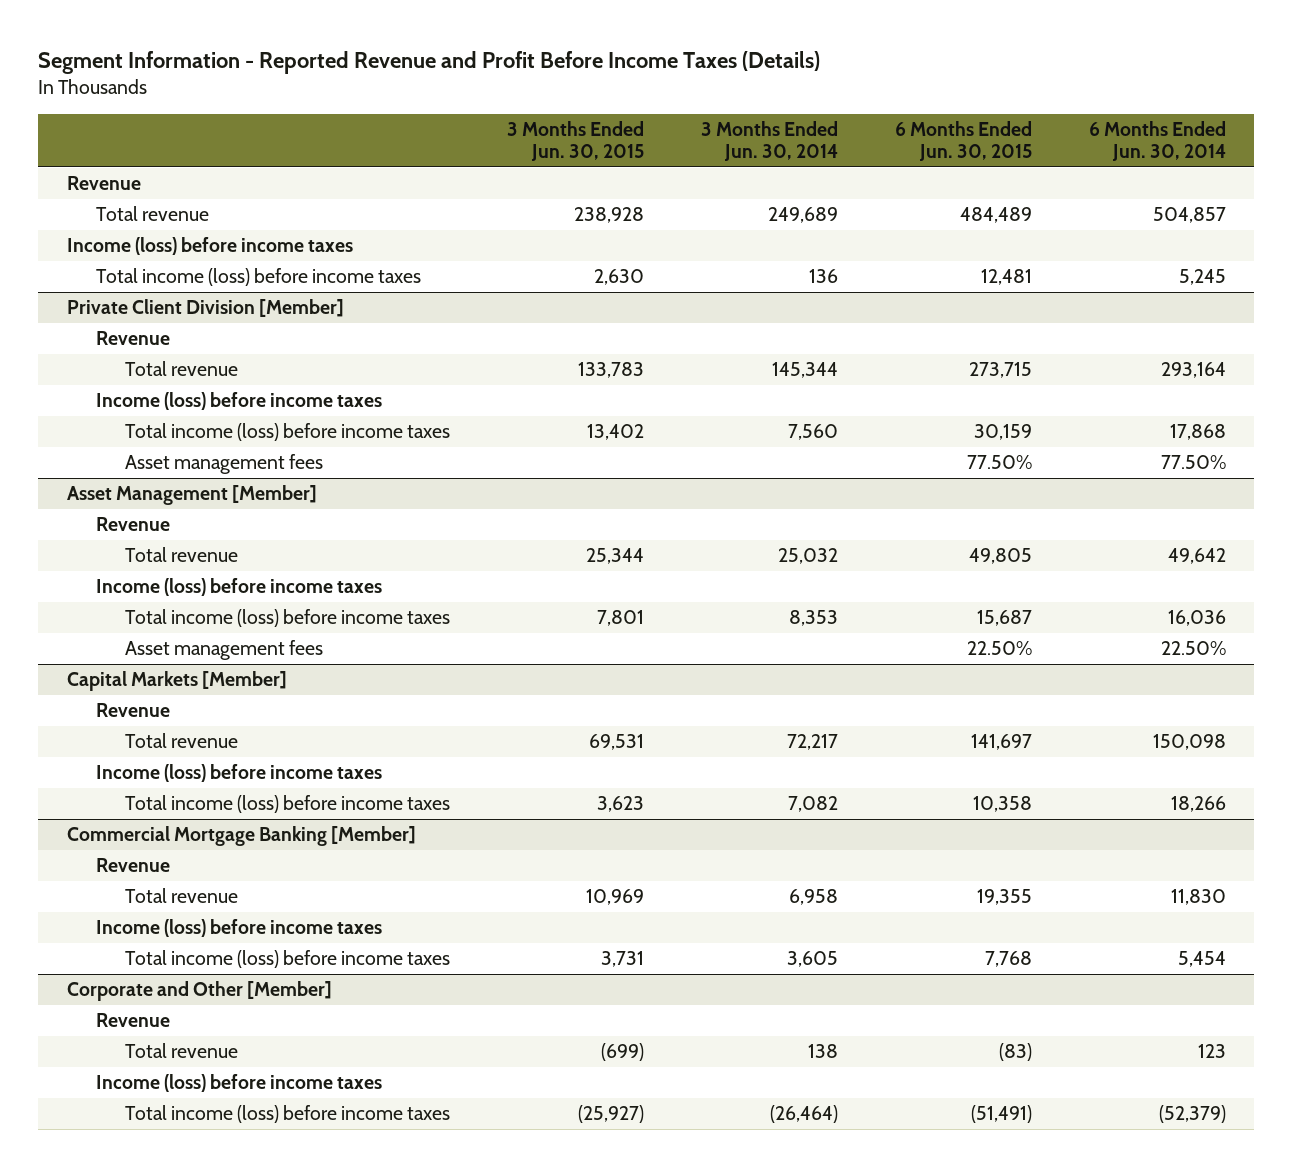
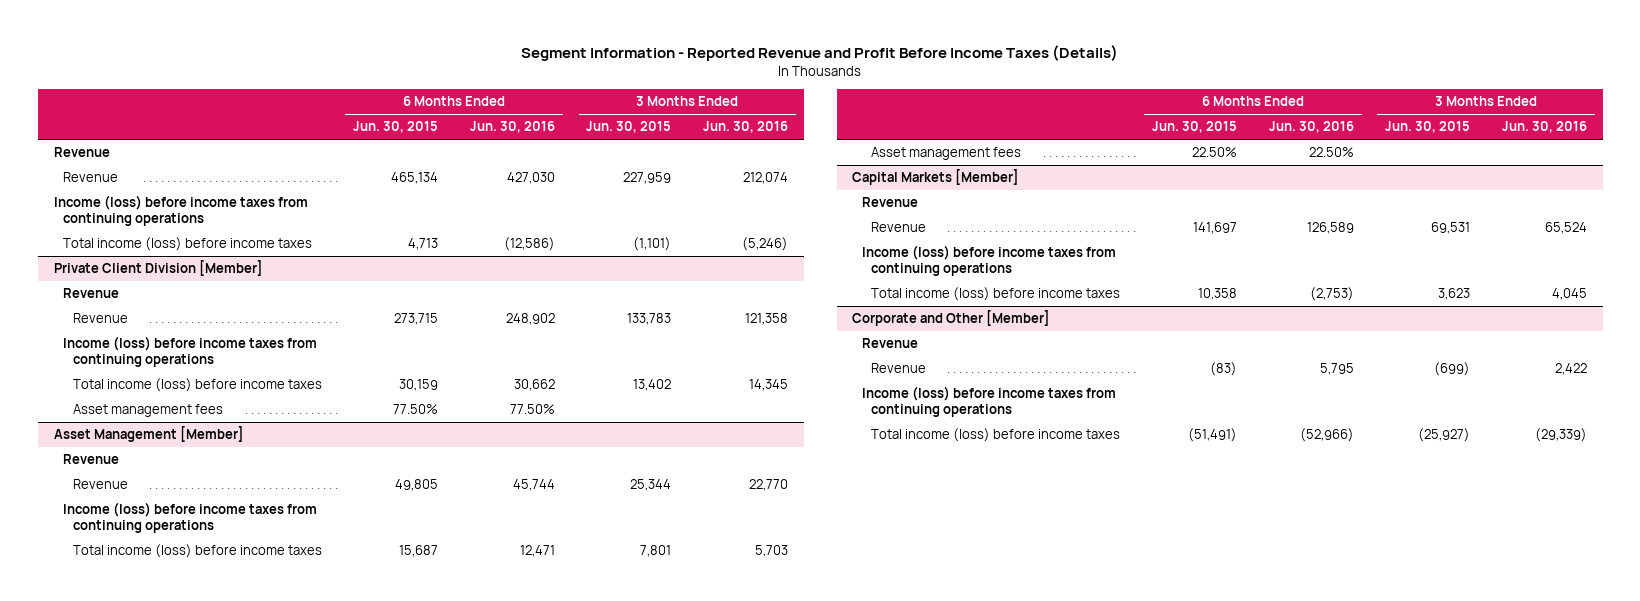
[701,120,839,162] 3 Months Ended Jun. 30, 2014 -> none
[1088,120,1226,162] 6 Months Ended Jun. 30, 2014 -> none
none -> [469,121,555,134] Jun. 30, 2016
none -> [703,121,789,134] Jun. 30, 2016
[95,206,209,222] Total revenue -> [63,172,119,183] Revenue
[574,207,645,224] 238,928 -> [623,172,672,185] 227,959
[959,207,1032,224] 484,489 -> [391,172,439,185] 465,134
[66,237,353,256] Income (loss) before income taxes -> [53,195,308,226] Income (loss) before income taxes from continuing operations
[594,269,645,286] 2,630 -> [633,237,672,252] (1,101)
[980,269,1032,286] 12,481 -> [408,238,439,251] 4,713
[125,361,239,377] Total revenue -> [72,313,128,324] Revenue
[95,392,382,411] Income (loss) before income taxes -> [63,336,318,367] Income (loss) before income taxes from continuing operations
[125,547,239,563] Total revenue -> [72,479,128,490] Revenue
[95,578,382,597] Income (loss) before income taxes -> [63,502,318,533] Income (loss) before income taxes from continuing operations
[125,733,239,749] Total revenue -> [871,222,927,233] Revenue
[95,764,382,783] Income (loss) before income taxes -> [861,245,1116,276] Income (loss) before income taxes from continuing operations
[66,826,416,847] Commercial Mortgage Banking [Member] -> none
[95,858,170,873] Revenue -> none
[125,888,239,904] Total revenue -> none
[95,919,382,938] Income (loss) before income taxes -> none
[125,950,451,969] Total income (loss) before income taxes -> none
[125,1043,239,1059] Total revenue -> [871,363,927,374] Revenue
[95,1074,382,1093] Income (loss) before income taxes -> [861,386,1116,417] Income (loss) before income taxes from continuing operations

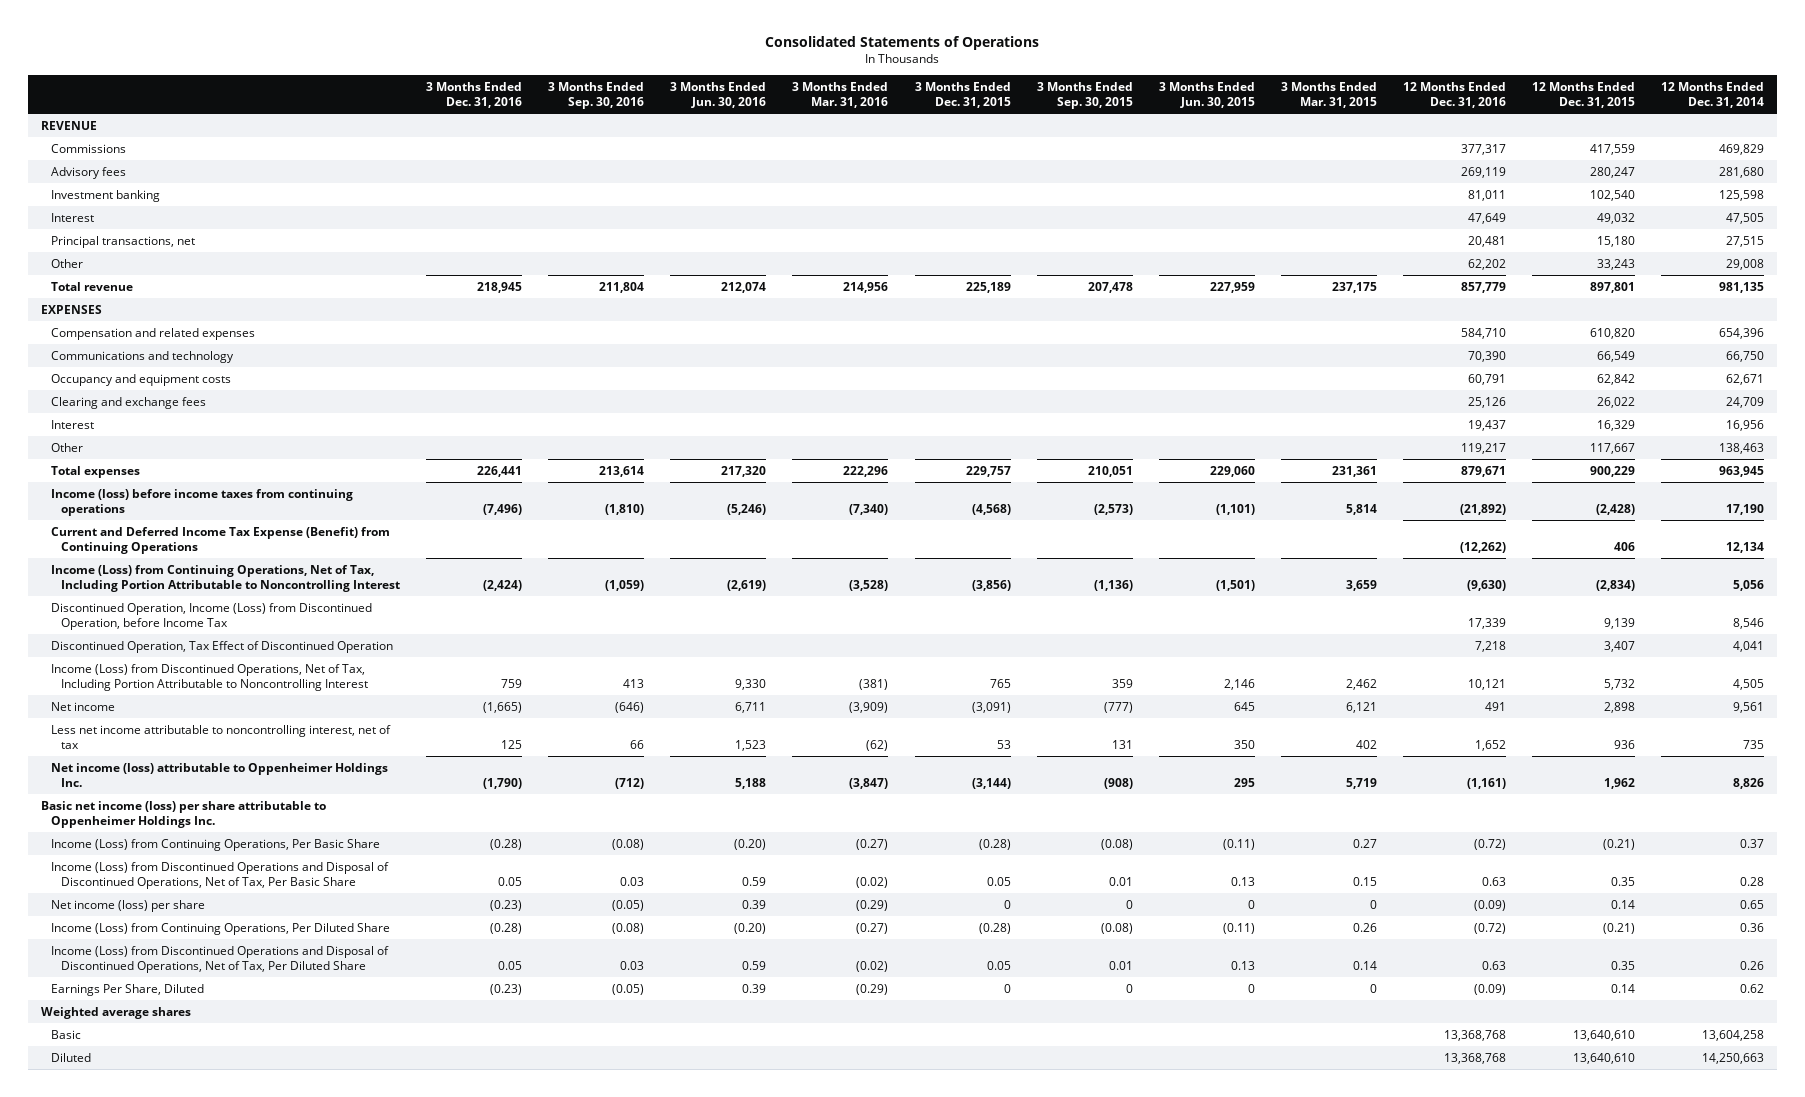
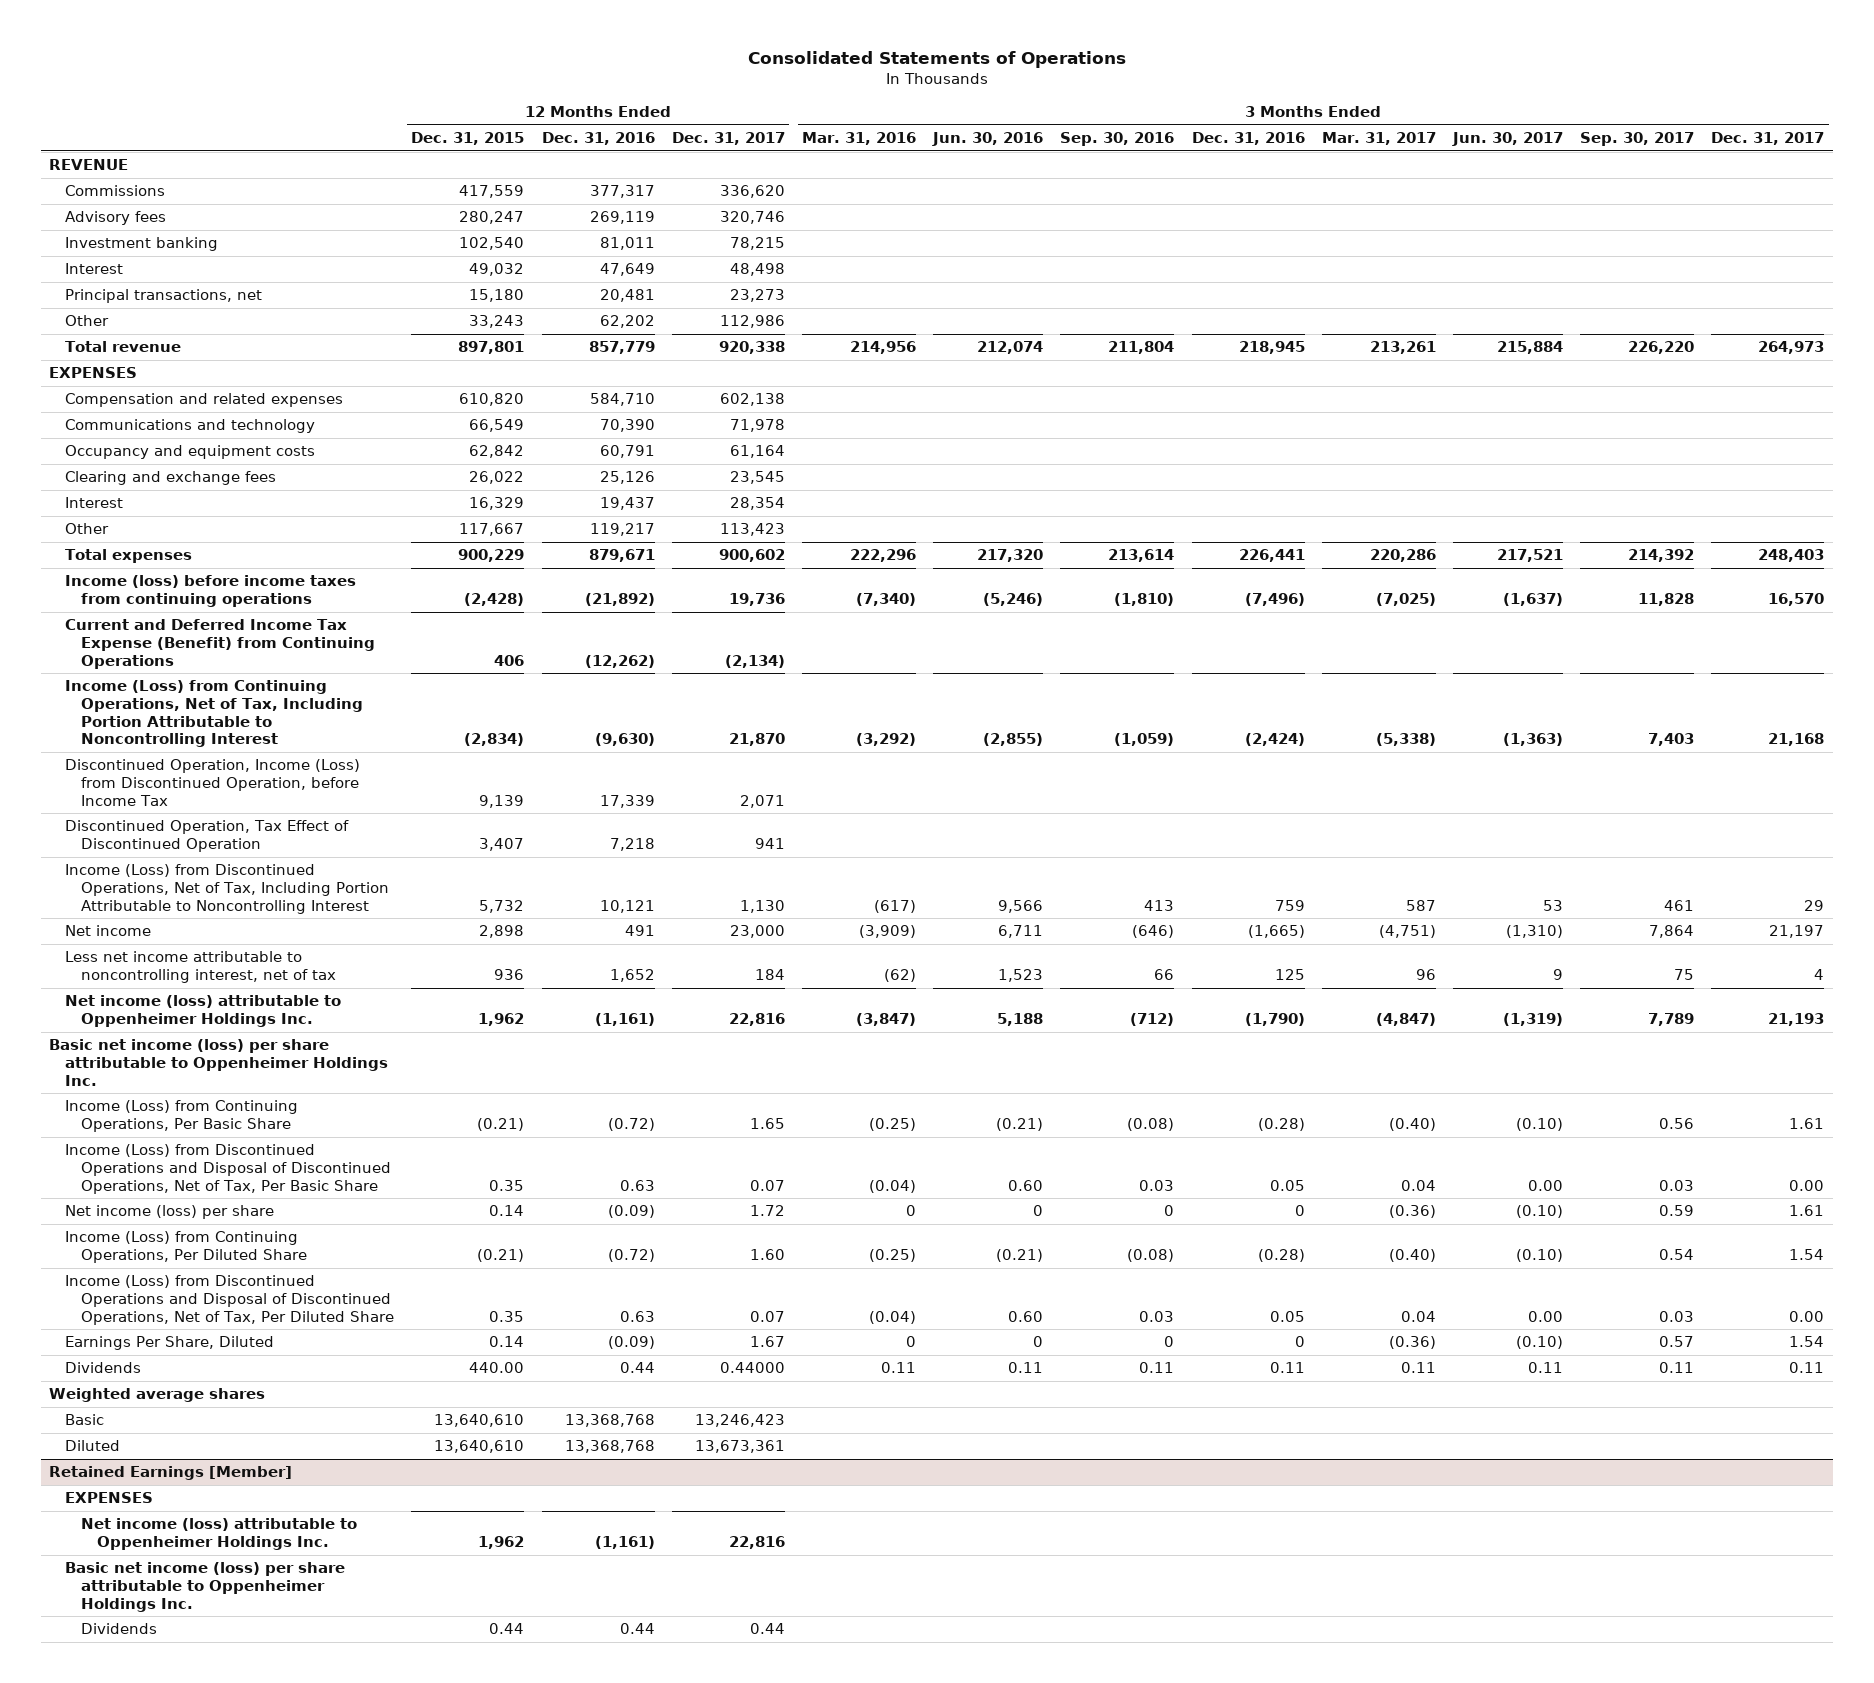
[914,81,1011,109] 3 Months Ended Dec. 31, 2015 -> none
[1036,81,1133,110] 3 Months Ended Sep. 30, 2015 -> none
[1158,81,1255,109] 3 Months Ended Jun. 30, 2015 -> none
[1280,81,1377,109] 3 Months Ended Mar. 31, 2015 -> none
[1661,81,1765,109] 12 Months Ended Dec. 31, 2014 -> none
none -> [671,131,785,145] Dec. 31, 2017
none -> [1321,131,1436,145] Mar. 31, 2017
none -> [1452,131,1564,146] Jun. 30, 2017
none -> [1580,131,1695,146] Sep. 30, 2017
none -> [1711,131,1825,145] Dec. 31, 2017
[727,580,767,592] (2,619) -> [983,733,1044,747] (2,855)
[849,580,889,592] (3,528) -> [855,733,916,747] (3,292)
[735,679,767,691] 9,330 -> [998,899,1044,913] 9,566
[859,679,889,691] (381) -> [873,899,916,913] (617)
[734,838,767,850] (0.20) -> [996,1118,1044,1132] (0.21)
[856,838,889,850] (0.27) -> [868,1118,916,1132] (0.25)
[742,877,767,887] 0.59 -> [1008,1179,1044,1191] 0.60
[856,877,889,889] (0.02) -> [868,1179,916,1193] (0.04)
[490,899,523,911] (0.23) -> [1294,1205,1305,1217] 0
[612,899,645,911] (0.05) -> [1164,1205,1175,1217] 0
[742,899,767,909] 0.39 -> [1033,1205,1044,1217] 0
[856,899,889,911] (0.29) -> [905,1205,916,1217] 0
[734,922,767,934] (0.20) -> [996,1249,1044,1263] (0.21)
[856,922,889,934] (0.27) -> [868,1249,916,1263] (0.25)
[742,961,767,971] 0.59 -> [1008,1310,1044,1322] 0.60
[856,961,889,973] (0.02) -> [868,1310,916,1324] (0.04)
[490,983,523,995] (0.23) -> [1294,1336,1305,1348] 0
[612,983,645,995] (0.05) -> [1164,1336,1175,1348] 0
[742,983,767,993] 0.39 -> [1033,1336,1044,1348] 0
[856,983,889,995] (0.29) -> [905,1336,916,1348] 0
none -> [65,1362,142,1374] Dividends
none -> [49,1466,293,1481] Retained Earnings [Member]
none -> [65,1492,154,1504] EXPENSES
none -> [81,1518,358,1551] Net income (loss) attributable to Oppenheimer Holdings Inc.
none -> [65,1562,346,1612] Basic net income (loss) per share attributable to Oppenheimer Holdings Inc.
none -> [81,1623,158,1635] Dividends

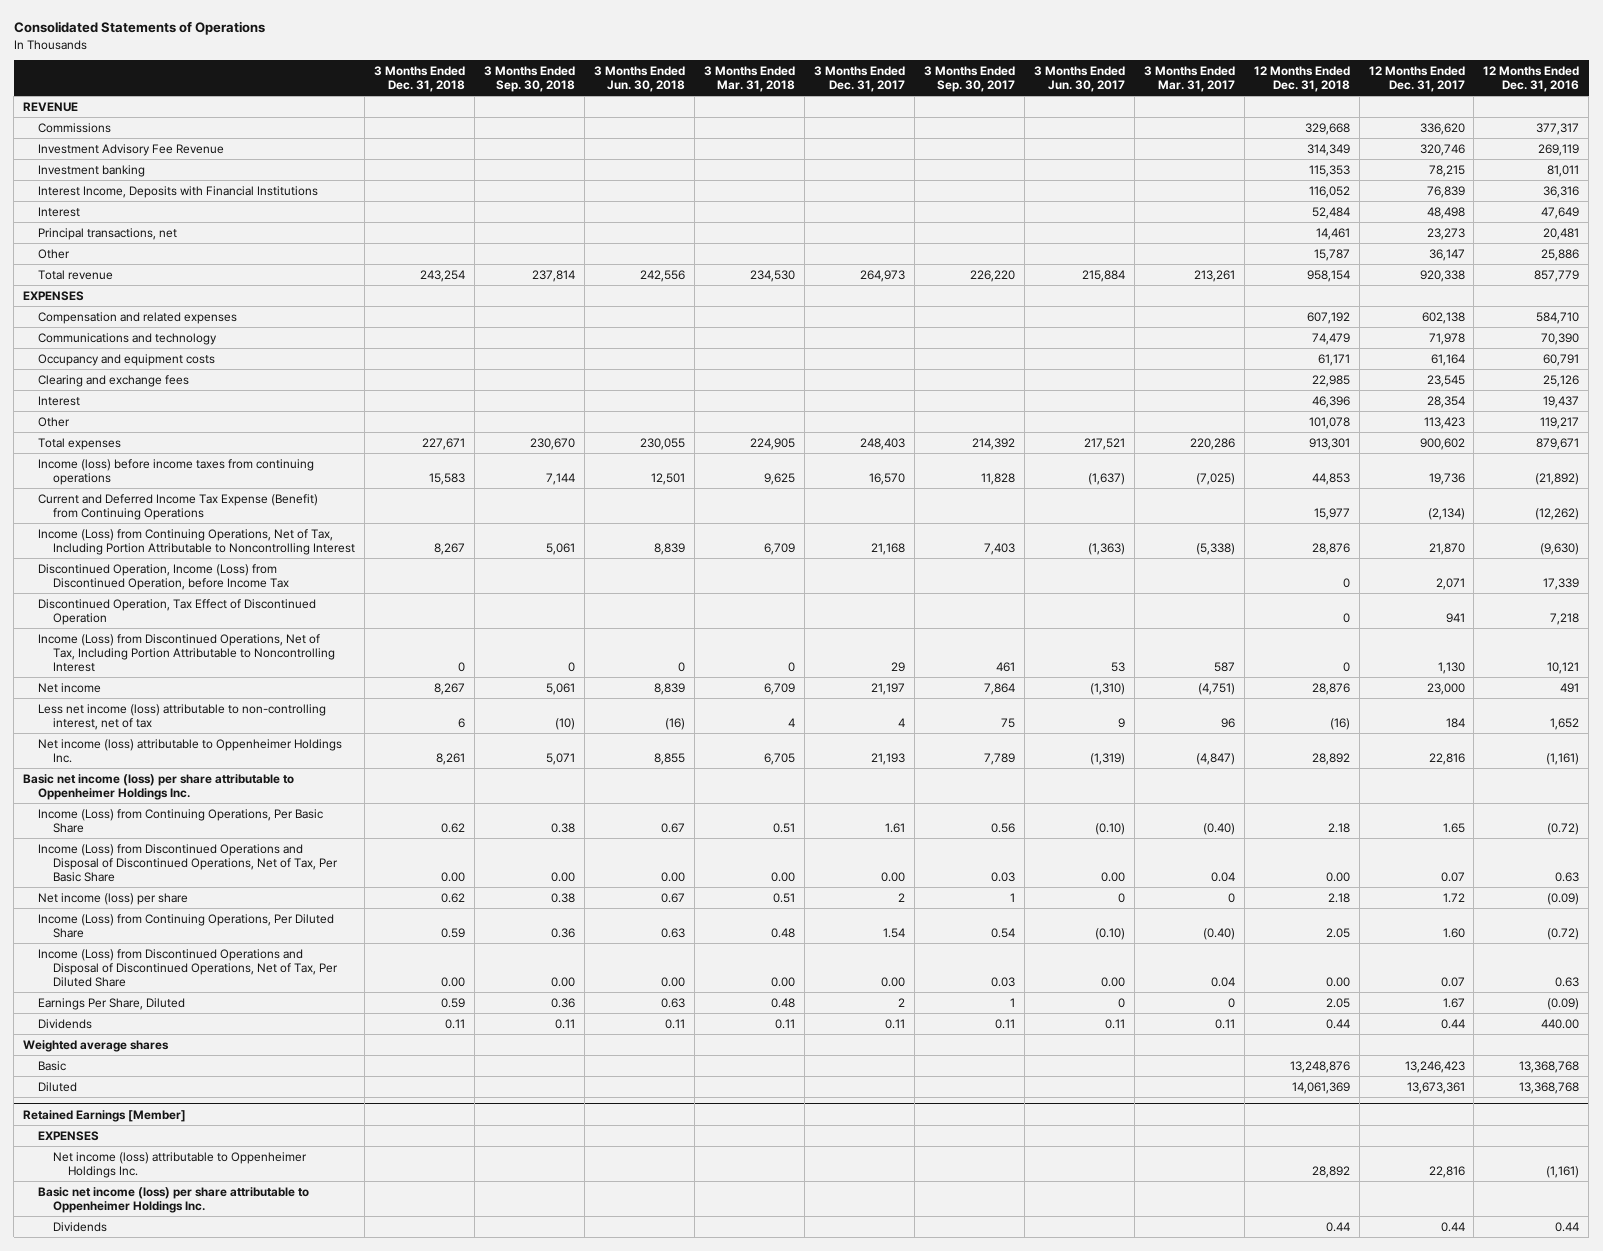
[411,131,525,145] Dec. 31, 2015 -> none
[801,131,916,145] Mar. 31, 2016 -> none
[932,131,1044,146] Jun. 30, 2016 -> none
[1060,131,1175,146] Sep. 30, 2016 -> none
[1191,131,1305,145] Dec. 31, 2016 -> none
none -> [374,66,466,93] 3 Months Ended Dec. 31, 2018
none -> [483,66,575,93] 3 Months Ended Sep. 30, 2018
none -> [593,66,685,93] 3 Months Ended Jun. 30, 2018
none -> [703,66,795,93] 3 Months Ended Mar. 31, 2018
none -> [1253,66,1350,93] 12 Months Ended Dec. 31, 2018
[65,211,167,226] Advisory fees -> [38,143,225,156] Investment Advisory Fee Revenue
none -> [38,185,319,198] Interest Income, Deposits with Financial Institutions
[599,315,655,329] 62,202 -> [1541,248,1580,261] 25,886
[719,315,785,329] 112,986 -> [1428,248,1465,261] 36,147
[65,951,337,984] Less net income attributable to noncontrolling interest, net of tax -> [38,703,327,730] Less net income (loss) attributable to non-controlling interest, net of tax
[1388,1205,1436,1219] (0.36) -> [1227,892,1235,903] 0
[1516,1205,1564,1219] (0.10) -> [1117,892,1125,903] 0
[1659,1205,1695,1217] 0.59 -> [1009,892,1015,902] 1
[1789,1205,1825,1217] 1.61 -> [897,892,905,902] 2
[1388,1336,1436,1350] (0.36) -> [1227,997,1235,1008] 0
[1516,1336,1564,1350] (0.10) -> [1117,997,1125,1008] 0
[1659,1336,1695,1348] 0.57 -> [1009,997,1015,1007] 1
[1789,1336,1825,1348] 1.54 -> [897,997,905,1007] 2
[619,1362,655,1374] 0.44 -> [1541,1018,1580,1029] 440.00
[719,1362,785,1374] 0.44000 -> [1440,1018,1465,1029] 0.44

